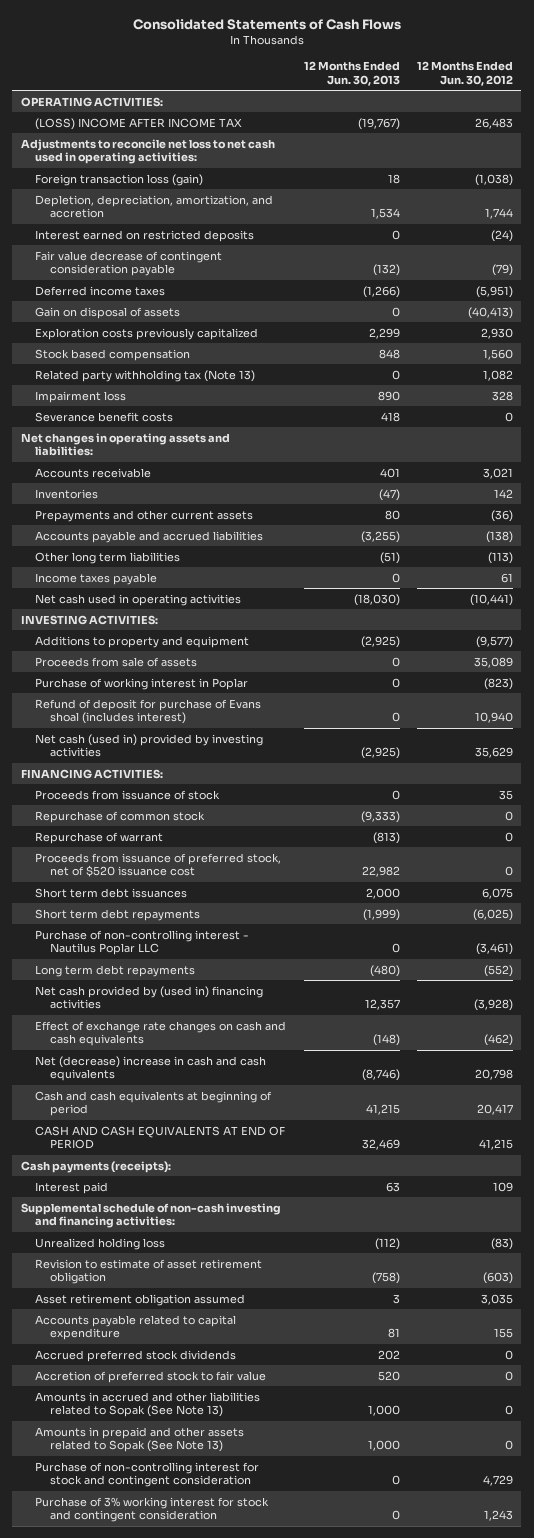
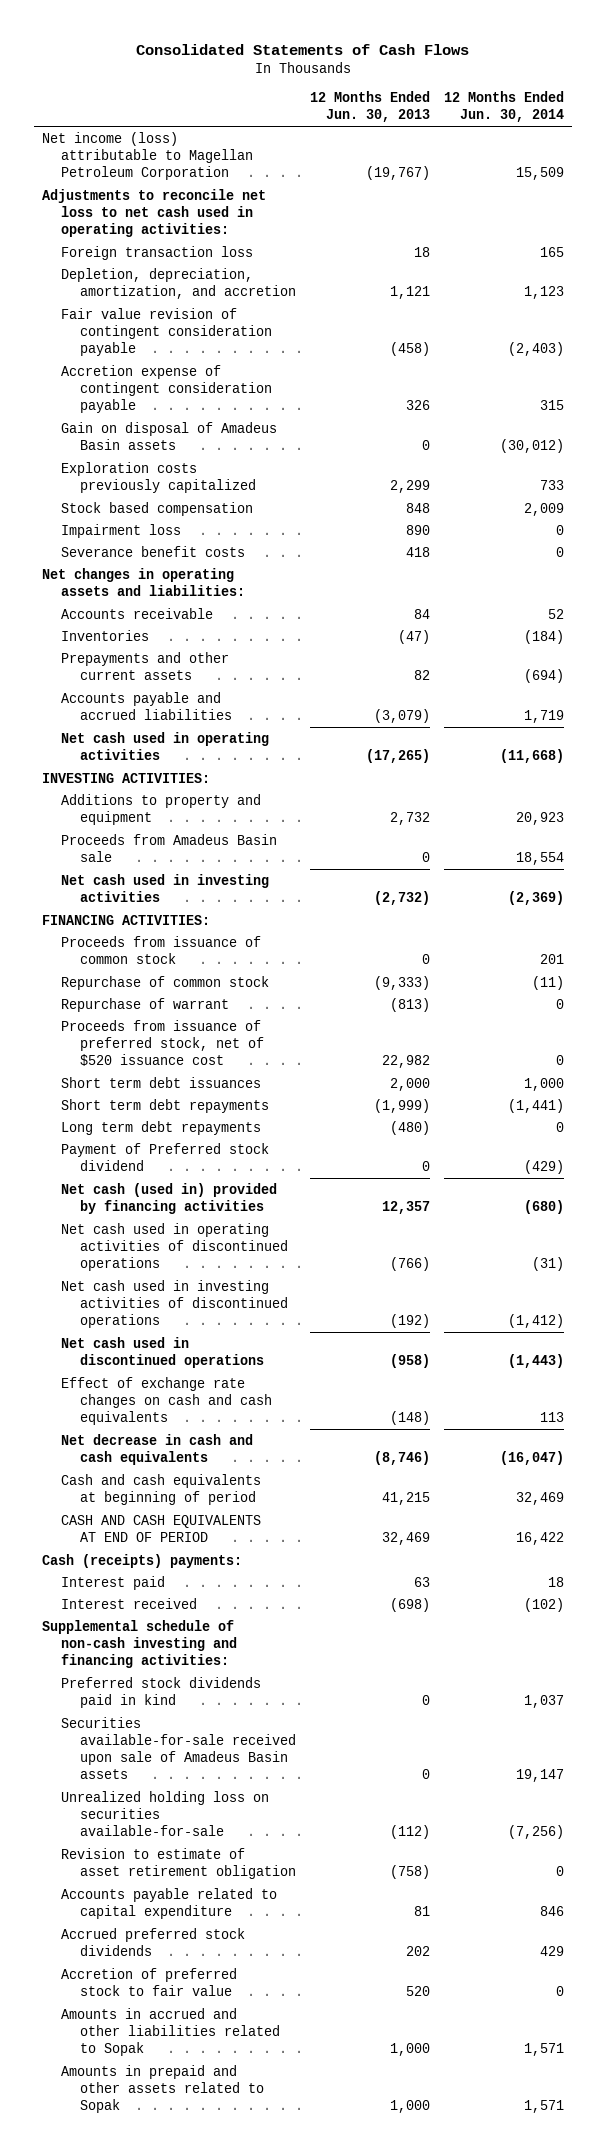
[416,61,513,86] 12 Months Ended Jun. 30, 2012 -> none
none -> [444,91,565,123] 12 Months Ended Jun. 30, 2014
[20,96,163,107] OPERATING ACTIVITIES: -> none
[35,117,243,130] (LOSS) INCOME AFTER INCOME TAX -> [41,131,253,180] Net income (loss) attributable to Magellan Petroleum Corporation
[35,229,255,242] Interest earned on restricted deposits -> none
[35,285,166,296] Deferred income taxes -> none
[35,173,204,186] Foreign transaction loss (gain) -> [60,245,253,260] Foreign transaction loss
[370,208,400,220] 1,534 -> [390,285,431,299] 1,121
[35,250,223,277] Fair value decrease of contingent consideration payable -> [60,307,272,356] Fair value revision of contingent consideration payable
[372,264,400,277] (132) -> [390,341,431,356] (458)
none -> [60,364,272,413] Accretion expense of contingent consideration payable
[35,306,181,319] Gain on disposal of assets -> [60,421,277,450] Gain on disposal of Amadeus Basin assets
[35,369,256,382] Related party withholding tax (Note 13) -> none
[379,467,400,478] 401 -> [414,608,431,619] 84
[35,551,181,564] Other long term liabilities -> none
[35,572,158,585] Income taxes payable -> none
[384,509,400,520] 80 -> [414,669,431,680] 82
[360,530,400,543] (3,255) -> [374,708,431,723] (3,079)
[353,593,400,606] (18,030) -> [366,748,431,763] (17,265)
[35,656,198,667] Proceeds from sale of assets -> none
[35,677,249,690] Purchase of working interest in Poplar -> none
[35,698,262,725] Refund of deposit for purchase of Evans shoal (includes interest) -> none
[360,635,400,648] (2,925) -> [390,811,431,825] 2,732
none -> [60,833,277,862] Proceeds from Amadeus Basin sale
[35,733,264,758] Net cash (used in) provided by investing activities -> [60,873,269,902] Net cash used in investing activities
[360,747,400,760] (2,925) -> [374,890,431,905] (2,732)
[35,789,221,800] Proceeds from issuance of stock -> [60,935,261,964] Proceeds from issuance of common stock
[35,929,250,956] Purchase of non-controlling interest - Nautilus Poplar LLC -> none
none -> [60,1142,269,1171] Payment of Preferred stock dividend
[35,985,264,1010] Net cash provided by (used in) financing activities -> [60,1182,277,1214] Net cash (used in) provided by financing activities
none -> [60,1222,288,1271] Net cash used in operating activities of discontinued operations
none -> [60,1279,288,1328] Net cash used in investing activities of discontinued operations
none -> [60,1336,264,1368] Net cash used in discontinued operations
[35,1055,267,1082] Net (decrease) increase in cash and cash equivalents -> [60,1433,253,1465] Net decrease in cash and cash equivalents
[20,1160,171,1173] Cash payments (receipts): -> [41,1553,242,1568] Cash (receipts) payments:
none -> [60,1597,197,1609] Interest received
none -> [60,1676,261,1708] Preferred stock dividends paid in kind
none -> [60,1716,296,1779] Securities available-for-sale received upon sale of Amadeus Basin assets
[35,1237,166,1250] Unrealized holding loss -> [60,1790,269,1836] Unrealized holding loss on securities available-for-sale
[35,1293,246,1306] Asset retirement obligation assumed -> none
[35,1461,260,1488] Purchase of non-controlling interest for stock and contingent consideration -> none
[35,1496,270,1523] Purchase of 3% working interest for stock and contingent consideration -> none
[35,1391,261,1418] Amounts in accrued and other liabilities related to Sopak (See Note 13) -> [60,2007,280,2056] Amounts in accrued and other liabilities related to Sopak
[35,1426,245,1453] Amounts in prepaid and other assets related to Sopak (See Note 13) -> [60,2064,264,2113] Amounts in prepaid and other assets related to Sopak

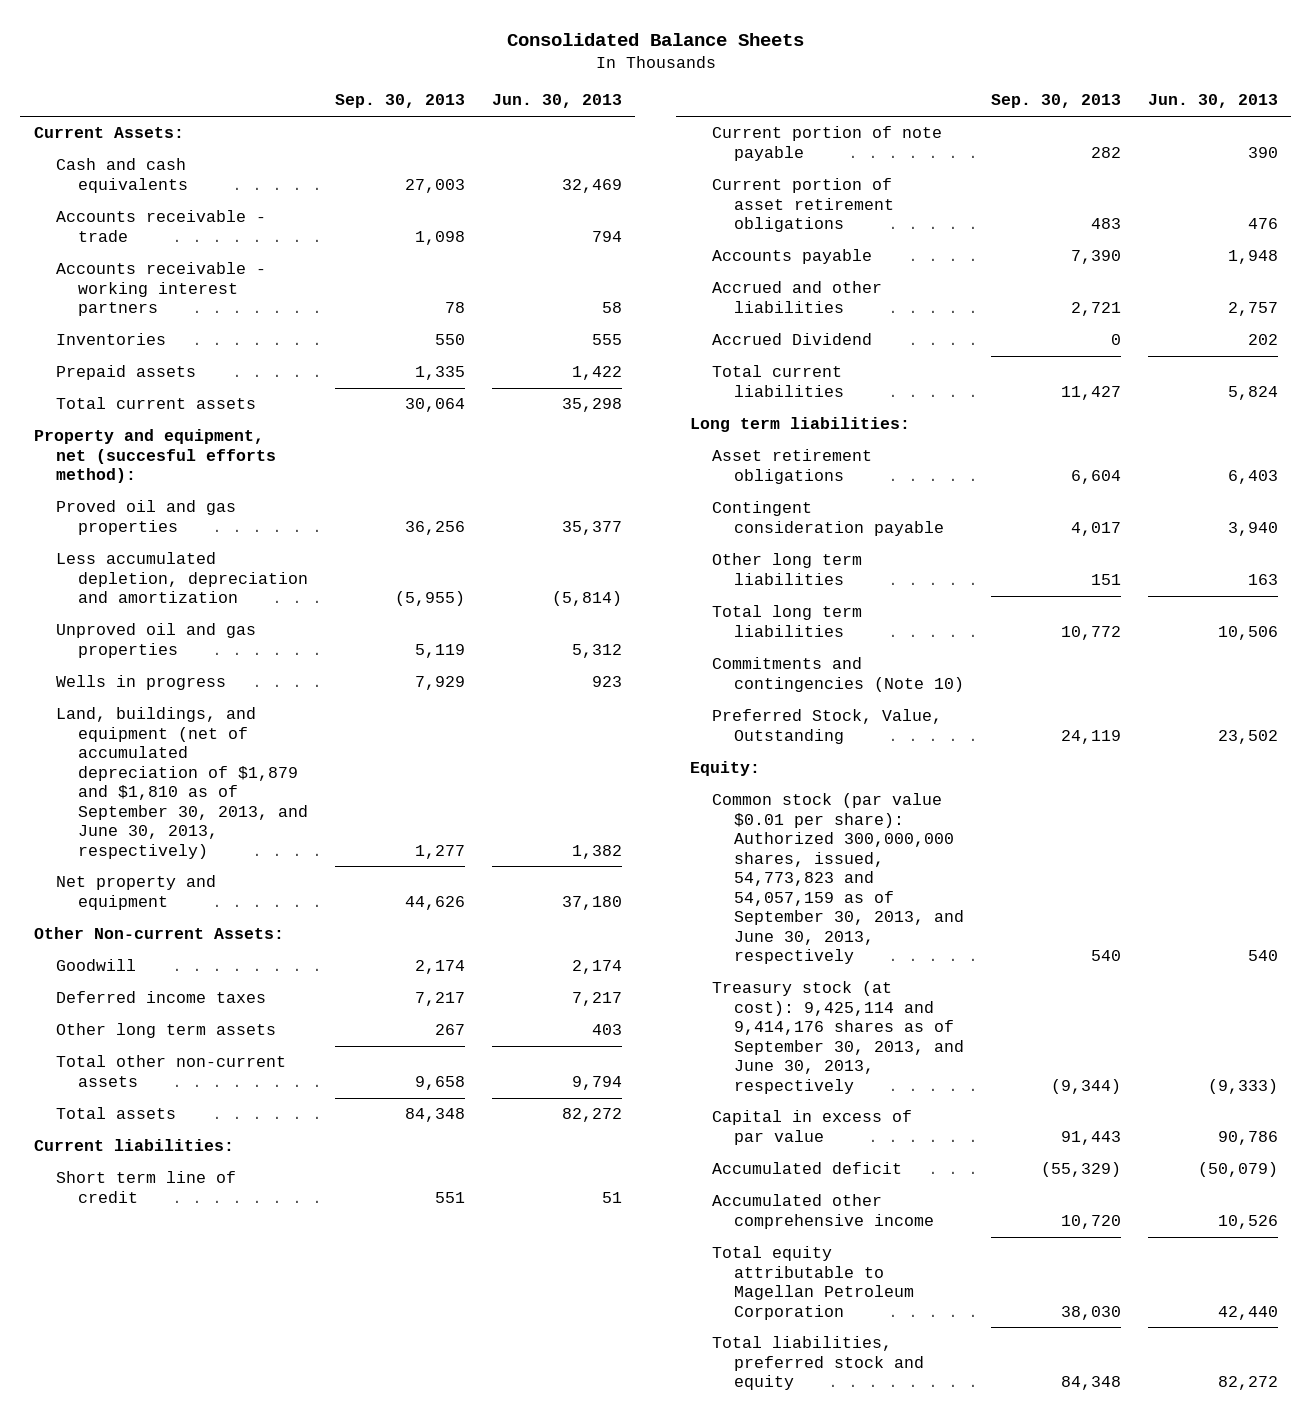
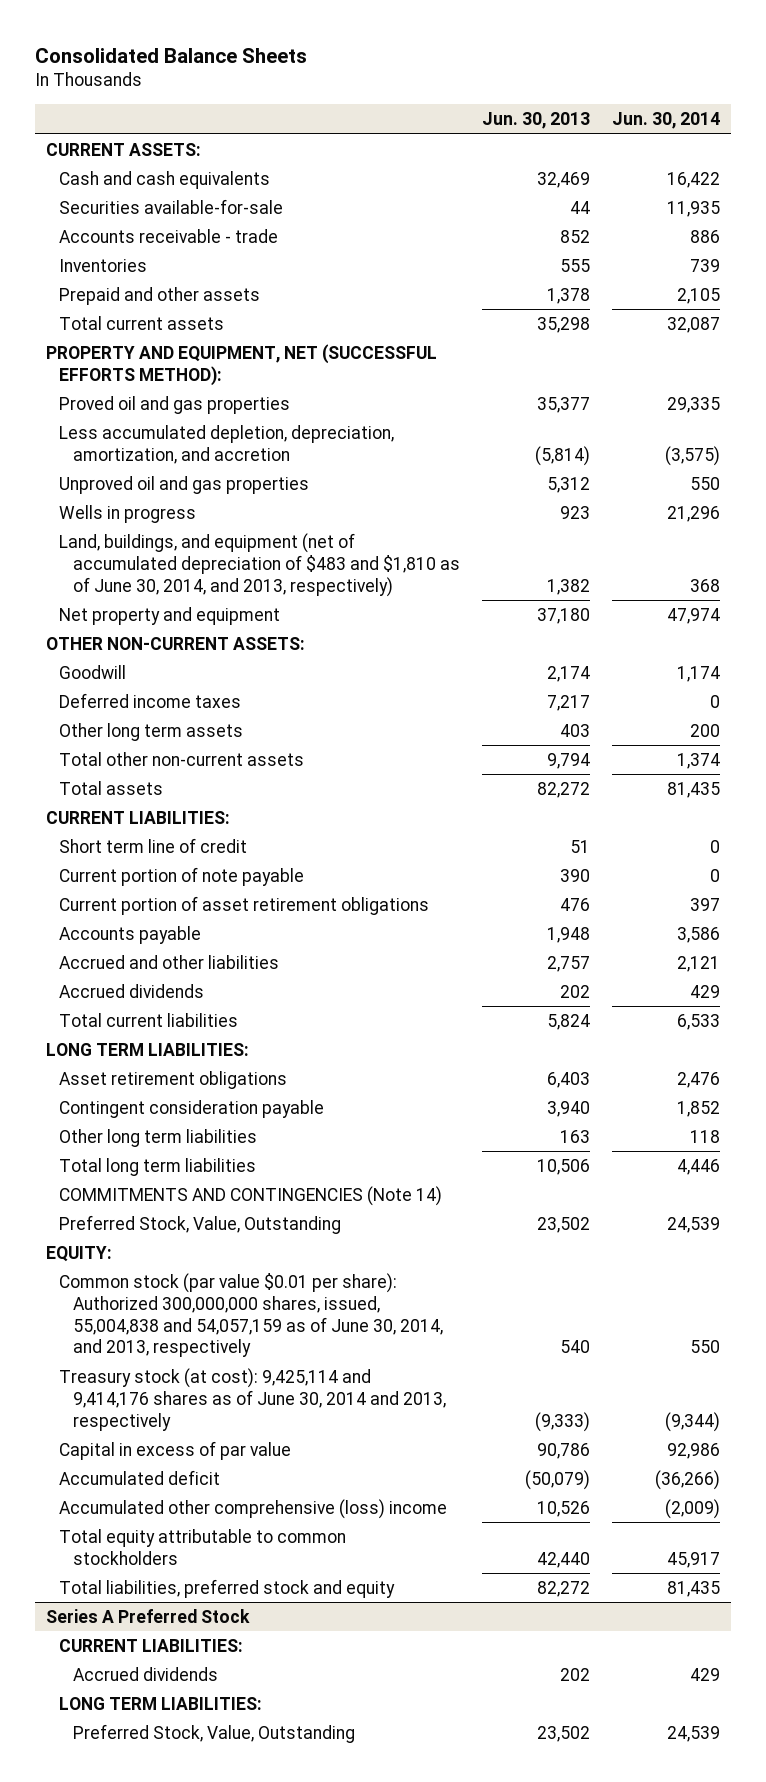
[334,94,465,109] Sep. 30, 2013 -> none
none -> [612,112,721,130] Jun. 30, 2014
[33,127,184,139] Current Assets: -> [46,142,202,156] CURRENT ASSETS:
[55,262,266,317] Accounts receivable - working interest partners -> none
none -> [59,198,284,214] Securities available-for-sale
[591,230,622,242] 794 -> [559,229,590,243] 852
[55,365,196,381] Prepaid assets -> [59,286,261,305] Prepaid and other assets
[571,366,622,381] 1,422 -> [546,287,590,304] 1,378
[33,429,276,484] Property and equipment, net (succesful efforts method): -> [46,343,438,386] PROPERTY AND EQUIPMENT, NET (SUCCESSFUL EFFORTS METHOD):
[55,552,309,604] Less accumulated depletion, depreciation and amortization -> [59,424,395,464] Less accumulated depletion, depreciation, amortization, and accretion
[55,707,309,859] Land, buildings, and equipment (net of accumulated depreciation of $1,879 and $1,810 as of September 30, 2013, and June 30, 2013, respectively) -> [59,532,460,597] Land, buildings, and equipment (net of accumulated depreciation of $483 and $1,810 as of June 30, 2014, and 2013, respectively)
[33,927,284,940] Other Non-current Assets: -> [46,636,306,650] OTHER NON-CURRENT ASSETS:
[33,1139,234,1152] Current liabilities: -> [46,810,231,824] CURRENT LIABILITIES:
[711,333,872,346] Accrued Dividend -> [59,983,205,998] Accrued dividends
[689,417,910,433] Long term liabilities: -> [46,1042,250,1056] LONG TERM LIABILITIES:
[711,657,965,692] Commitments and contingencies (Note 10) -> [59,1185,443,1206] COMMITMENTS AND CONTINGENCIES (Note 14)
[689,761,760,777] Equity: -> [46,1245,113,1262] EQUITY:
[711,793,965,965] Common stock (par value $0.01 per share): Authorized 300,000,000 shares, issued, 54,773,823 and 54,057,159 as of September 30, 2013, and June 30, 2013, respectively -> [59,1272,443,1358] Common stock (par value $0.01 per share): Authorized 300,000,000 shares, issued, 55,004,838 and 54,057,159 as of June 30, 2014, and 2013, respectively
[711,981,965,1094] Treasury stock (at cost): 9,425,114 and 9,414,176 shares as of September 30, 2013, and June 30, 2013, respectively -> [59,1367,446,1431] Treasury stock (at cost): 9,425,114 and 9,414,176 shares as of June 30, 2014 and 2013, respectively
[711,1194,935,1229] Accumulated other comprehensive income -> [59,1498,448,1519] Accumulated other comprehensive (loss) income
[711,1246,915,1320] Total equity attributable to Magellan Petroleum Corporation -> [59,1528,347,1565] Total equity attributable to common stockholders
none -> [46,1608,251,1623] Series A Preferred Stock
none -> [59,1638,244,1652] CURRENT LIABILITIES:
none -> [72,1666,218,1681] Accrued dividends
none -> [59,1696,263,1710] LONG TERM LIABILITIES:
none -> [72,1723,355,1743] Preferred Stock, Value, Outstanding

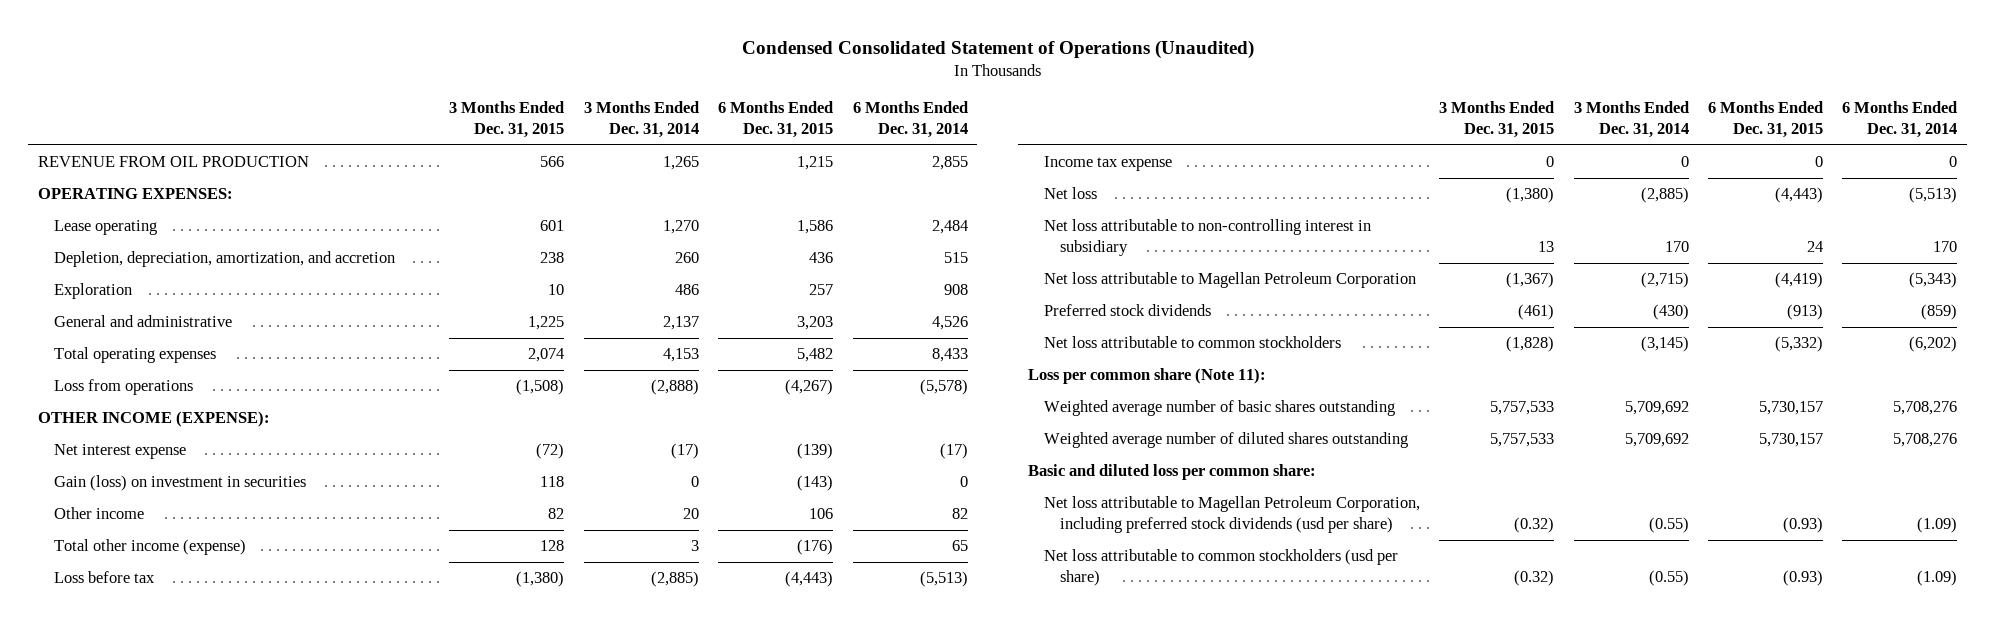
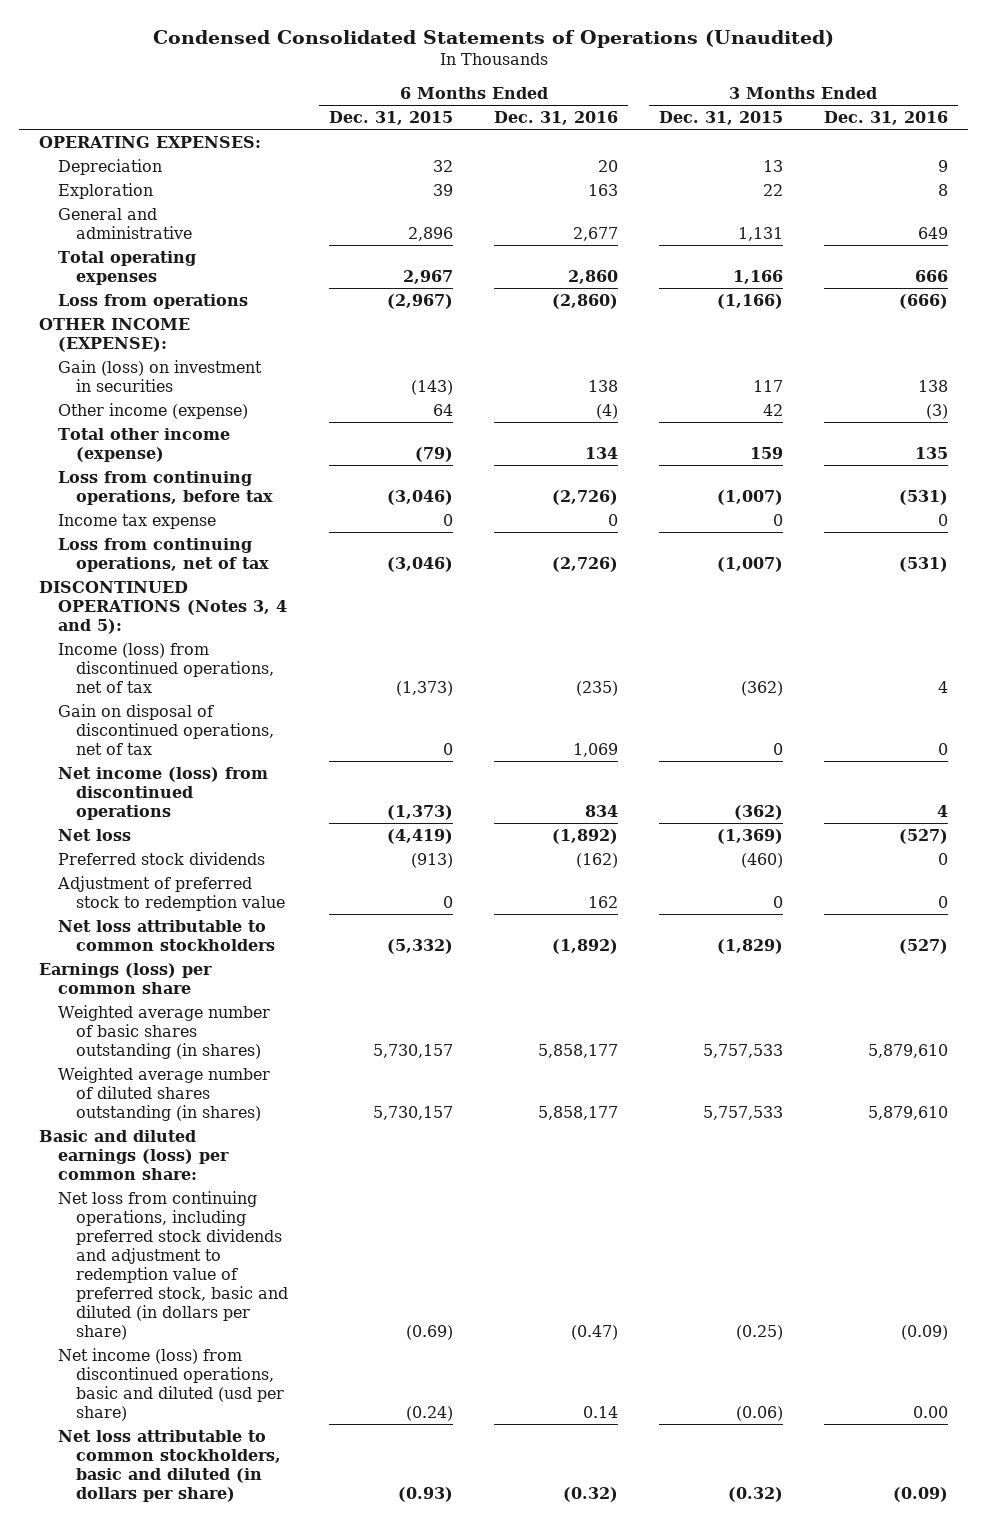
[741,39,1254,59] Condensed Consolidated Statement of Operations (Unaudited) -> [152,29,834,48] Condensed Consolidated Statements of Operations (Unaudited)
[583,101,699,139] 3 Months Ended Dec. 31, 2014 -> none
[852,101,968,139] 6 Months Ended Dec. 31, 2014 -> none
none -> [494,110,619,125] Dec. 31, 2016
none -> [823,110,948,125] Dec. 31, 2016
[38,156,310,168] REVENUE FROM OIL PRODUCTION -> none
[54,220,158,236] Lease operating -> none
[54,251,396,268] Depletion, depreciation, amortization, and accretion -> [57,158,162,175] Depreciation
[540,252,565,264] 238 -> [762,159,783,172] 13
[809,252,834,264] 436 -> [433,159,454,172] 32
[548,284,565,296] 10 -> [762,183,783,196] 22
[809,284,834,296] 257 -> [433,183,454,196] 39
[528,316,565,331] 1,225 -> [737,226,783,241] 1,131
[797,316,834,331] 3,203 -> [408,226,454,241] 2,896
[528,348,565,363] 2,074 -> [732,269,783,284] 1,166
[797,348,834,363] 5,482 -> [403,269,454,284] 2,967
[516,379,565,396] (1,508) -> [716,293,783,309] (1,166)
[785,379,834,396] (4,267) -> [387,293,454,309] (2,967)
[54,444,187,460] Net interest expense -> none
[540,476,565,488] 118 -> [752,379,783,392] 117
[54,507,145,520] Other income -> [57,402,248,419] Other income (expense)
[548,508,565,520] 82 -> [762,403,783,416] 42
[809,508,834,520] 106 -> [433,403,454,416] 64
[540,540,565,552] 128 -> [749,446,783,459] 159
[797,539,834,556] (176) -> [415,446,454,462] (79)
[54,571,156,584] Loss before tax -> [57,470,274,505] Loss from continuing operations, before tax
[516,571,565,588] (1,380) -> [716,489,783,505] (1,007)
[785,571,834,588] (4,443) -> [387,489,454,505] (3,046)
[1043,219,1371,257] Net loss attributable to non-controlling interest in subsidiary -> none
[1043,272,1416,289] Net loss attributable to Magellan Petroleum Corporation -> none
none -> [57,537,270,572] Loss from continuing operations, net of tax
none -> [39,580,287,634] DISCONTINUED OPERATIONS (Notes 3, 4 and 5):
none -> [57,642,275,693] Income (loss) from discontinued operations, net of tax
none -> [57,703,275,755] Gain on disposal of discontinued operations, net of tax
none -> [57,766,268,820] Net income (loss) from discontinued operations
[1506,187,1555,204] (1,380) -> [716,828,783,844] (1,369)
[1774,187,1823,204] (4,443) -> [387,828,454,844] (4,419)
[1518,304,1555,321] (461) -> [740,852,783,868] (460)
none -> [56,875,286,911] Adjustment of preferred stock to redemption value
[1506,336,1555,353] (1,828) -> [716,938,783,954] (1,829)
[1027,368,1266,385] Loss per common share (Note 11): -> [39,962,213,994] Earnings (loss) per common share
[1043,400,1395,417] Weighted average number of basic shares outstanding -> [57,1004,270,1059] Weighted average number of basic shares outstanding (in shares)
[1043,432,1408,449] Weighted average number of diluted shares outstanding -> [57,1066,270,1121] Weighted average number of diluted shares outstanding (in shares)
[1027,464,1316,481] Basic and diluted loss per common share: -> [39,1129,229,1180] Basic and diluted earnings (loss) per common share:
[1043,496,1420,534] Net loss attributable to Magellan Petroleum Corporation, including preferred stock dividends (usd per share) -> [57,1190,289,1340] Net loss from continuing operations, including preferred stock dividends and adjustment to redemption value of preferred stock, basic and diluted (in dollars per share)
[1514,517,1555,534] (0.32) -> [735,1324,783,1340] (0.25)
[1782,517,1823,534] (0.93) -> [406,1324,454,1340] (0.69)
none -> [57,1347,285,1421] Net income (loss) from discontinued operations, basic and diluted (usd per share)
[1043,549,1398,587] Net loss attributable to common stockholders (usd per share) -> [57,1429,282,1502] Net loss attributable to common stockholders, basic and diluted (in dollars per share)

